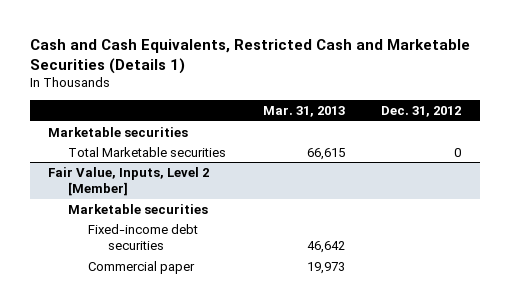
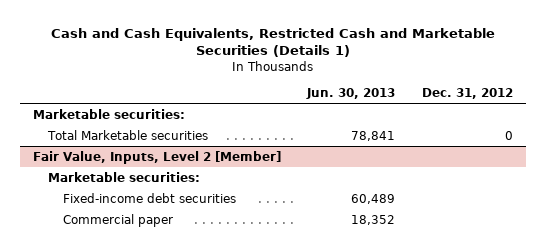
[262,106,345,118] Mar. 31, 2013 -> none
none -> [306,87,396,99] Jun. 30, 2013
[48,126,189,137] Marketable securities -> [33,108,186,119] Marketable securities:
[67,203,208,214] Marketable securities -> [48,171,201,182] Marketable securities:

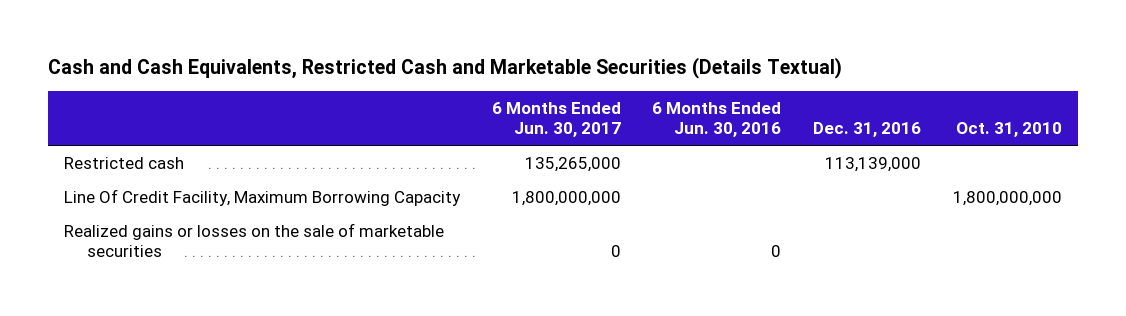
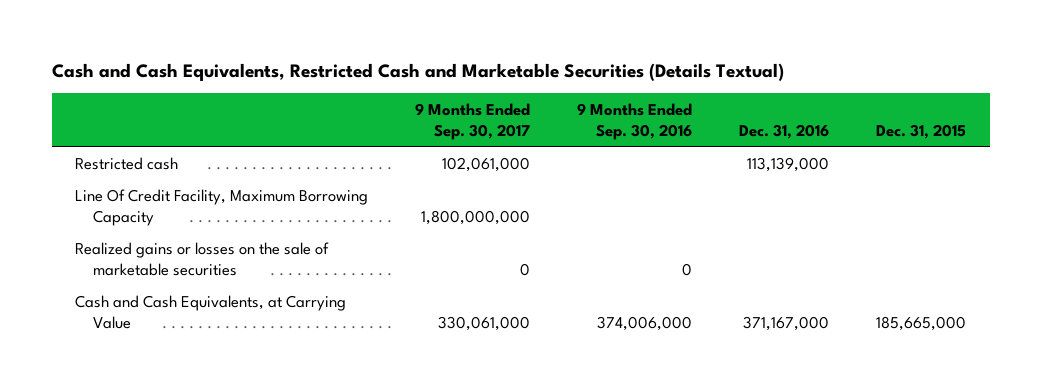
[491,102,621,138] 6 Months Ended Jun. 30, 2017 -> none
[652,102,782,138] 6 Months Ended Jun. 30, 2016 -> none
[955,122,1062,138] Oct. 31, 2010 -> none
none -> [415,102,531,140] 9 Months Ended Sep. 30, 2017
none -> [577,102,693,140] 9 Months Ended Sep. 30, 2016
none -> [876,123,967,139] Dec. 31, 2015
none -> [75,295,347,330] Cash and Cash Equivalents, at Carrying Value

